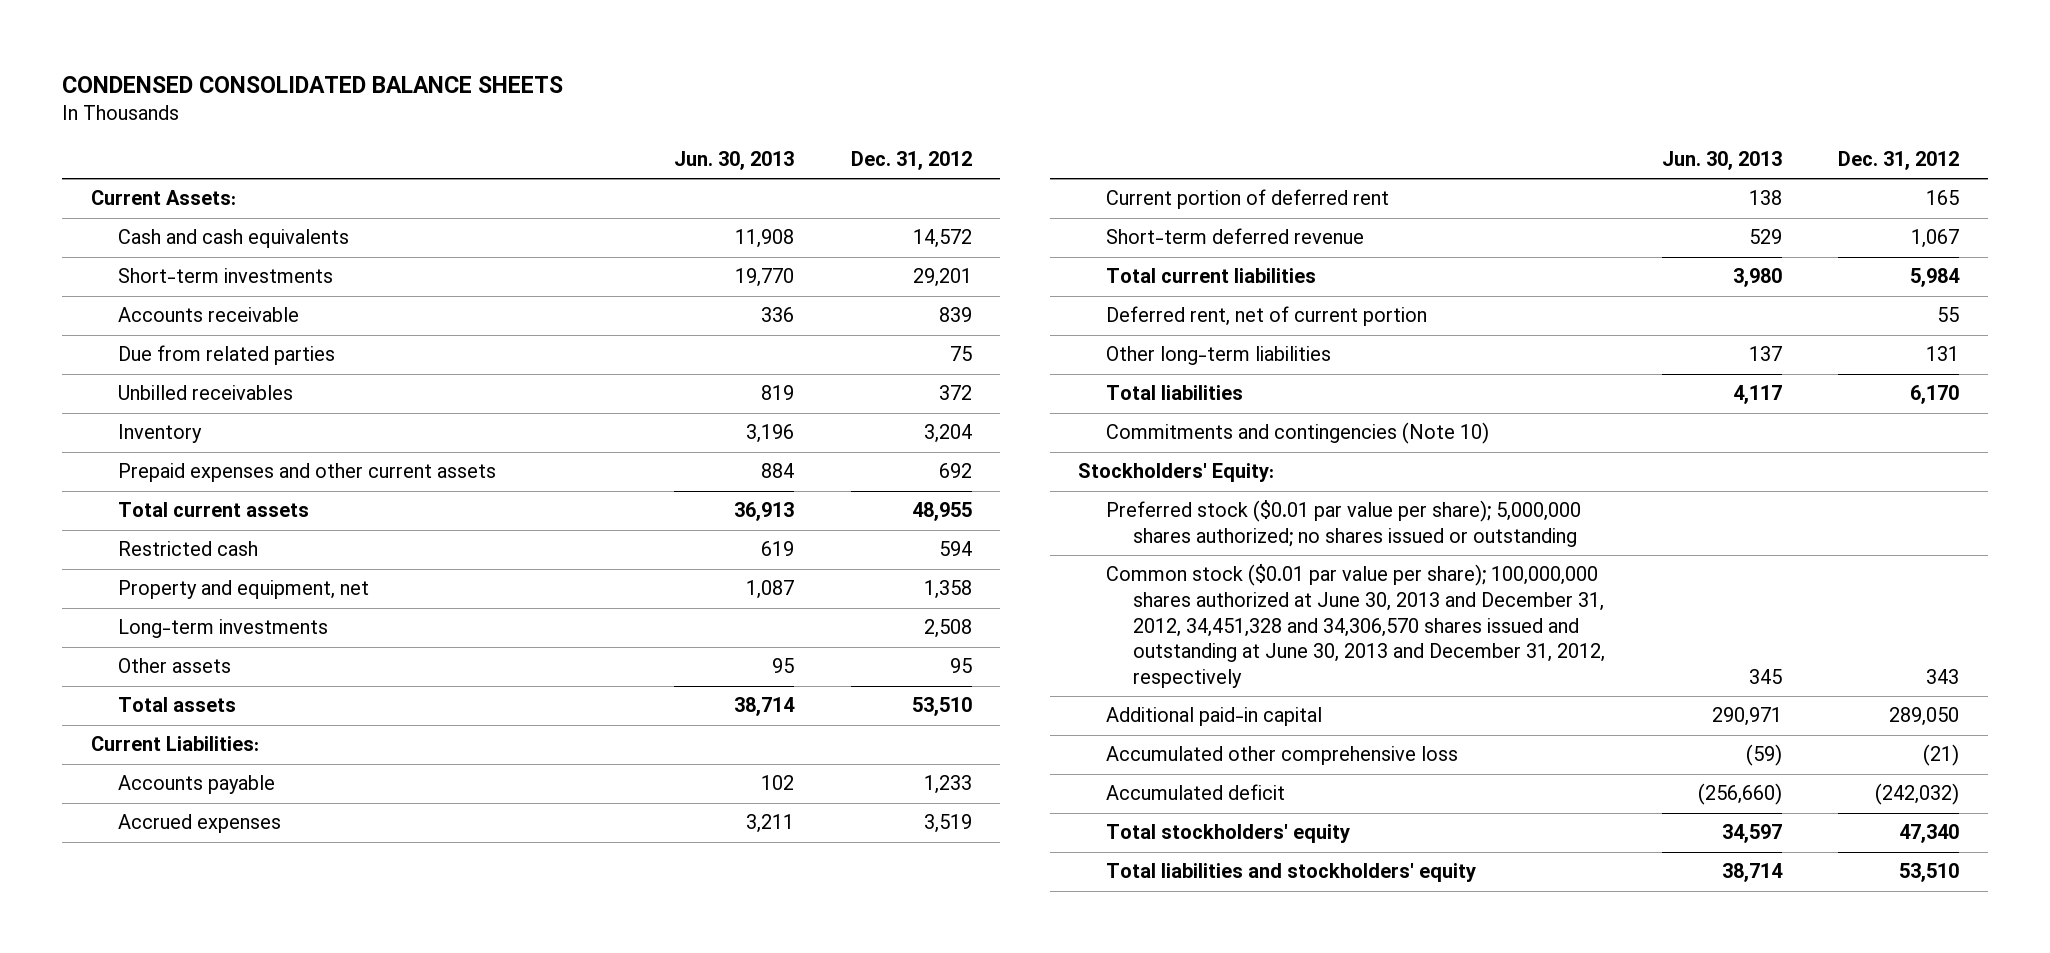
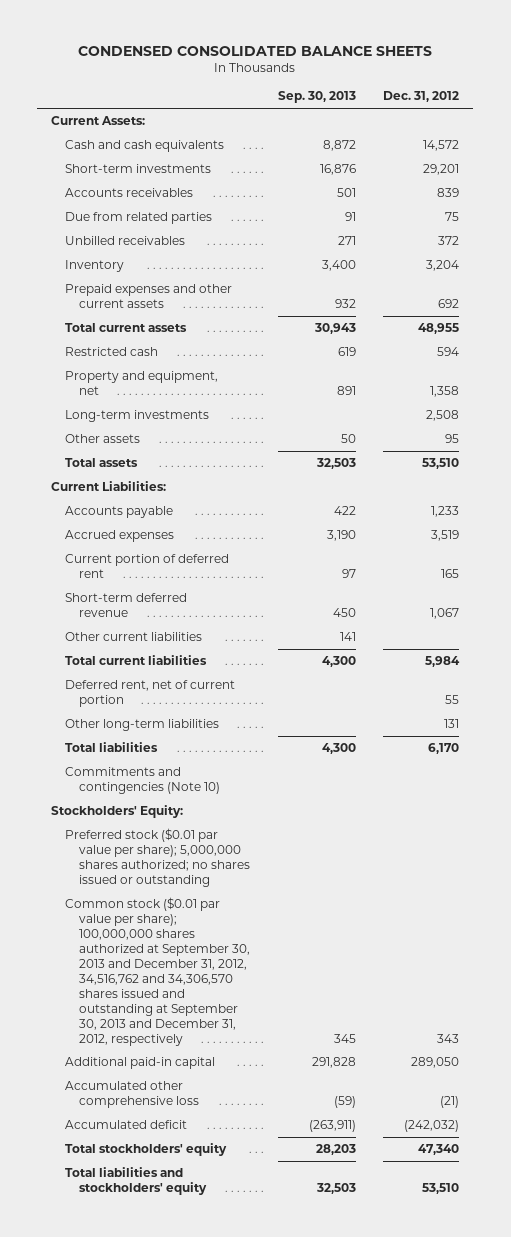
[674,150,795,170] Jun. 30, 2013 -> none
none -> [277,91,356,104] Sep. 30, 2013
[118,307,300,323] Accounts receivable -> [65,188,194,198] Accounts receivables
none -> [65,632,203,642] Other current liabilities
[1105,564,1606,688] Common stock ($0.01 par value per share); 100,000,000 shares authorized at June 30, 2013 and December 31, 2012, 34,451,328 and 34,306,570 shares issued and outstanding at June 30, 2013 and December 31, 2012, respectively -> [65,897,250,1046] Common stock ($0.01 par value per share); 100,000,000 shares authorized at September 30, 2013 and December 31, 2012, 34,516,762 and 34,306,570 shares issued and outstanding at September 30, 2013 and December 31, 2012, respectively

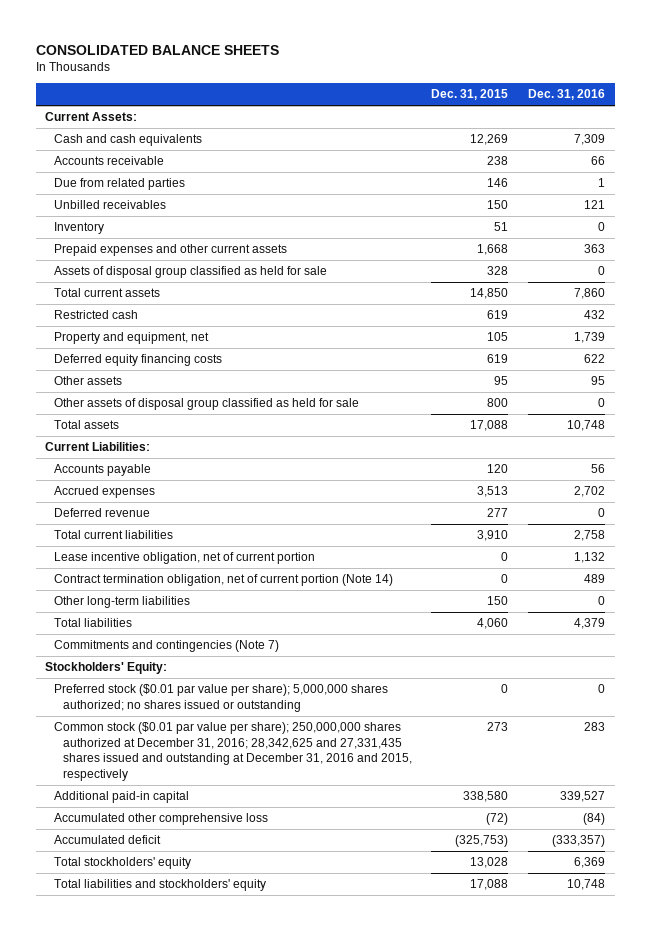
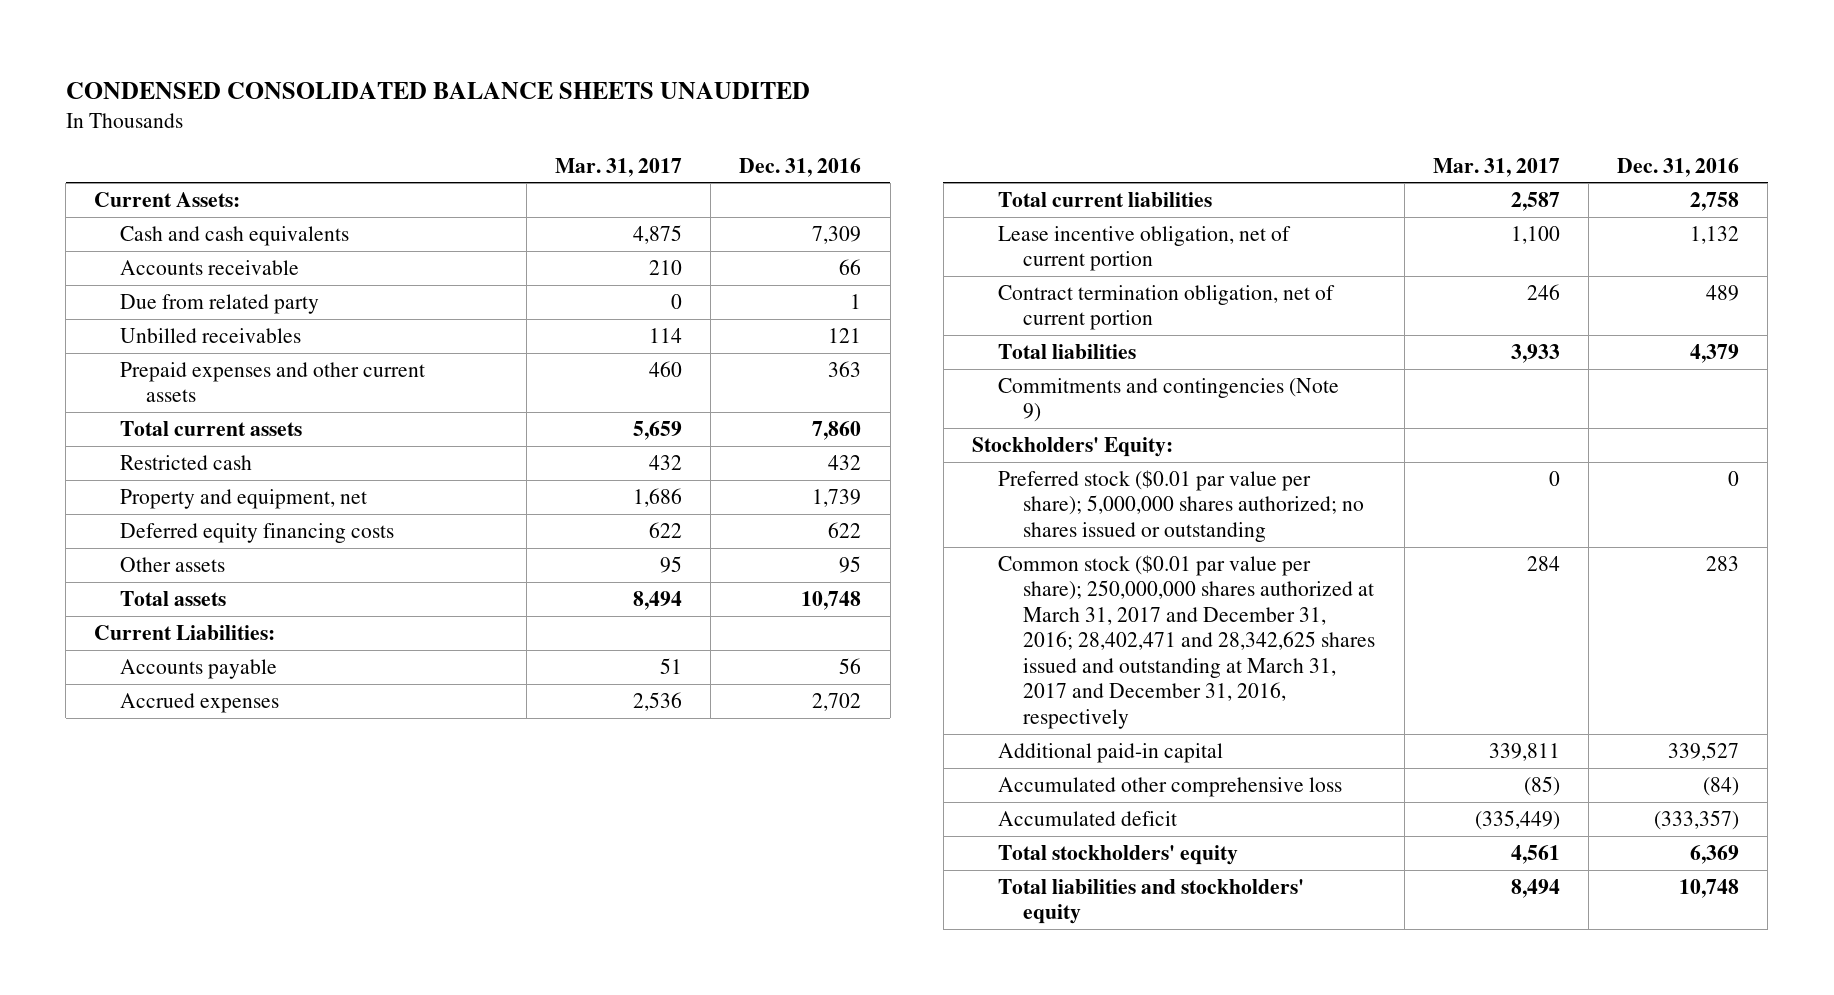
[35,44,279,55] CONSOLIDATED BALANCE SHEETS -> [65,81,810,99] CONDENSED CONSOLIDATED BALANCE SHEETS UNAUDITED
[431,89,509,101] Dec. 31, 2015 -> none
none -> [554,157,682,177] Mar. 31, 2017
[54,178,186,191] Due from related parties -> [119,293,319,314] Due from related party
[54,222,105,235] Inventory -> none
[54,266,328,279] Assets of disposal group classified as held for sale -> none
[54,398,360,411] Other assets of disposal group classified as held for sale -> none
[54,508,151,518] Deferred revenue -> none
[54,596,191,609] Other long-term liabilities -> none
[54,574,394,587] Contract termination obligation, net of current portion (Note 14) -> [997,284,1335,331] Contract termination obligation, net of current portion
[54,640,280,653] Commitments and contingencies (Note 7) -> [997,377,1339,423] Commitments and contingencies (Note 9)
[54,722,413,781] Common stock ($0.01 par value per share); 250,000,000 shares authorized at December 31, 2016; 28,342,625 and 27,331,435 shares issued and outstanding at December 31, 2016 and 2015, respectively -> [997,554,1376,729] Common stock ($0.01 par value per share); 250,000,000 shares authorized at March 31, 2017 and December 31, 2016; 28,402,471 and 28,342,625 shares issued and outstanding at March 31, 2017 and December 31, 2016, respectively

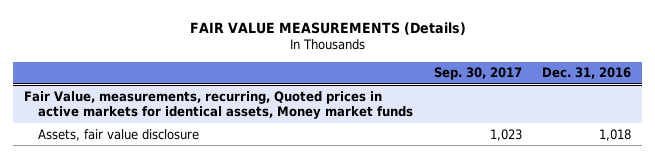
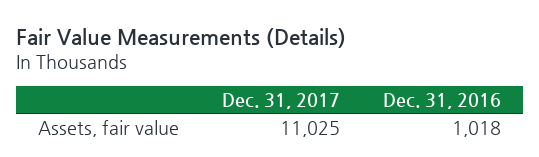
[189,21,466,35] FAIR VALUE MEASUREMENTS (Details) -> [16,28,347,49] Fair Value Measurements (Details)
[433,67,522,81] Sep. 30, 2017 -> none
none -> [222,92,341,109] Dec. 31, 2017
[23,90,414,120] Fair Value, measurements, recurring, Quoted prices in active markets for identical assets, Money market funds -> none
[38,128,200,141] Assets, fair value disclosure -> [37,119,179,137] Assets, fair value

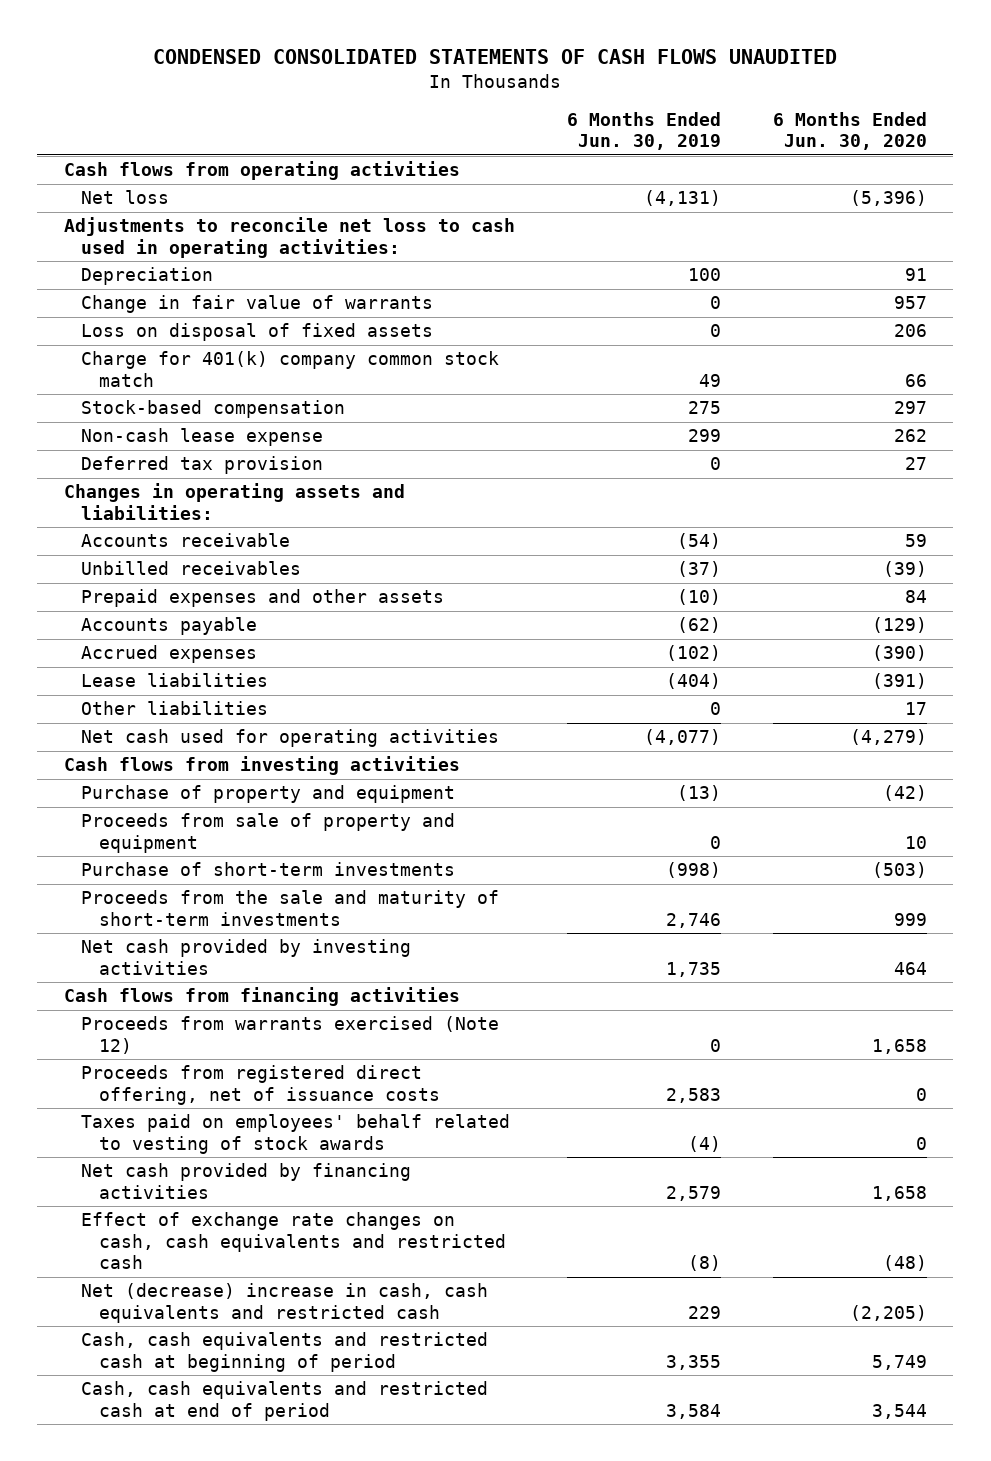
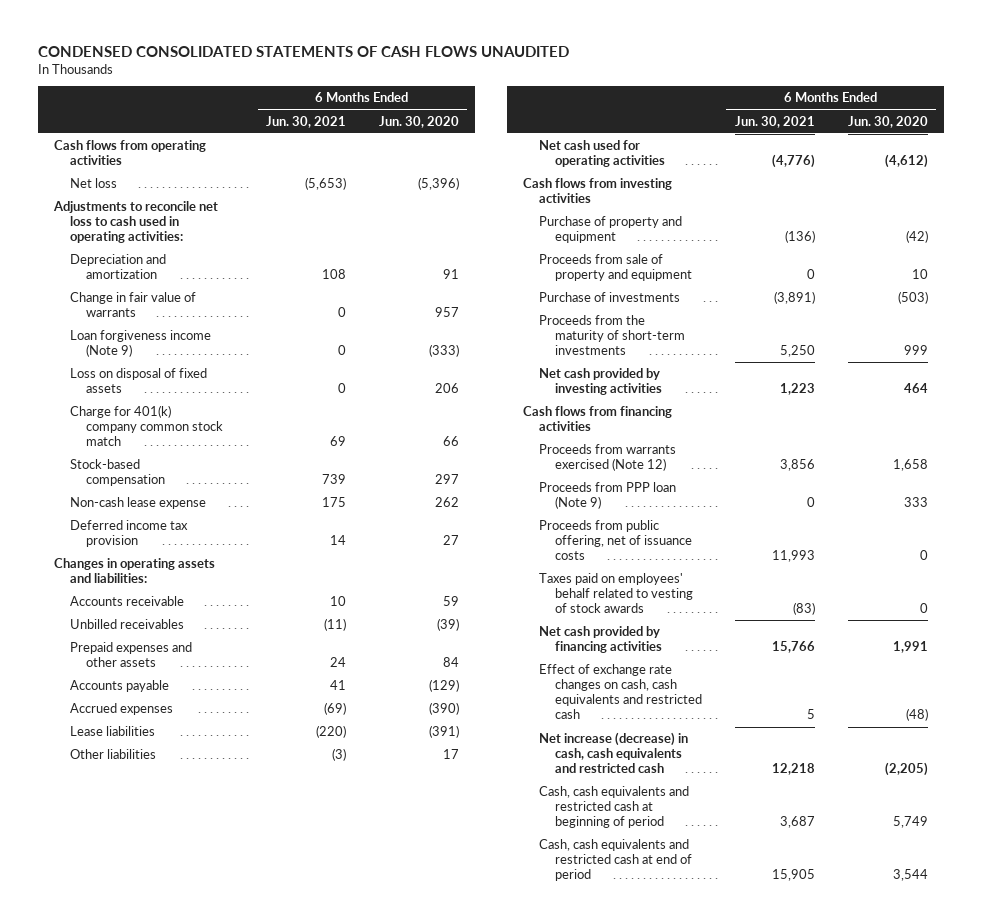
[566,111,721,151] 6 Months Ended Jun. 30, 2019 -> none
none -> [265,115,346,128] Jun. 30, 2021
[81,267,214,286] Depreciation -> [70,254,167,280] Depreciation and amortization
none -> [70,330,212,358] Loan forgiveness income (Note 9)
[81,456,324,475] Deferred tax provision -> [70,520,189,548] Deferred income tax provision
[850,729,928,746] (4,279) -> [884,154,928,169] (4,612)
[81,862,456,877] Purchase of short-term investments -> [538,292,680,303] Purchase of investments
[81,890,500,926] Proceeds from the sale and maturity of short-term investments -> [538,315,685,356] Proceeds from the maturity of short-term investments
none -> [538,482,676,510] Proceeds from PPP loan (Note 9)
[81,1065,441,1105] Proceeds from registered direct offering, net of issuance costs -> [538,520,692,561] Proceeds from public offering, net of issuance costs
[872,1185,928,1201] 1,658 -> [892,641,928,654] 1,991
[81,1283,489,1323] Net (decrease) increase in cash, cash equivalents and restricted cash -> [538,732,688,774] Net increase (decrease) in cash, cash equivalents and restricted cash

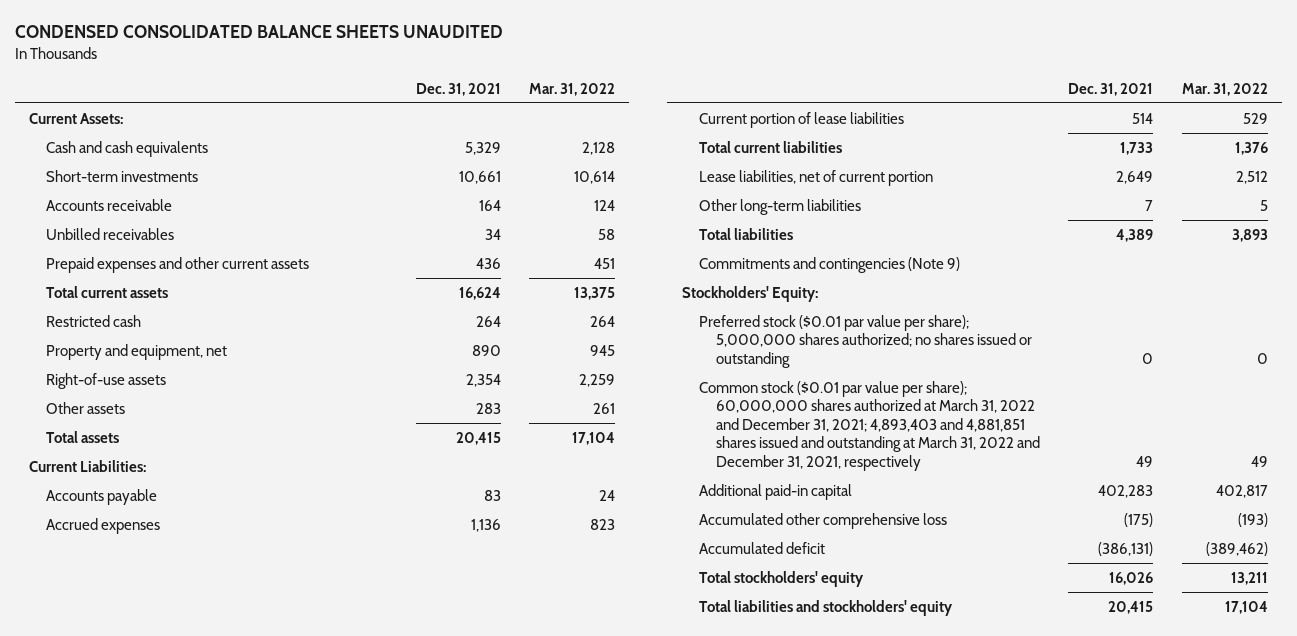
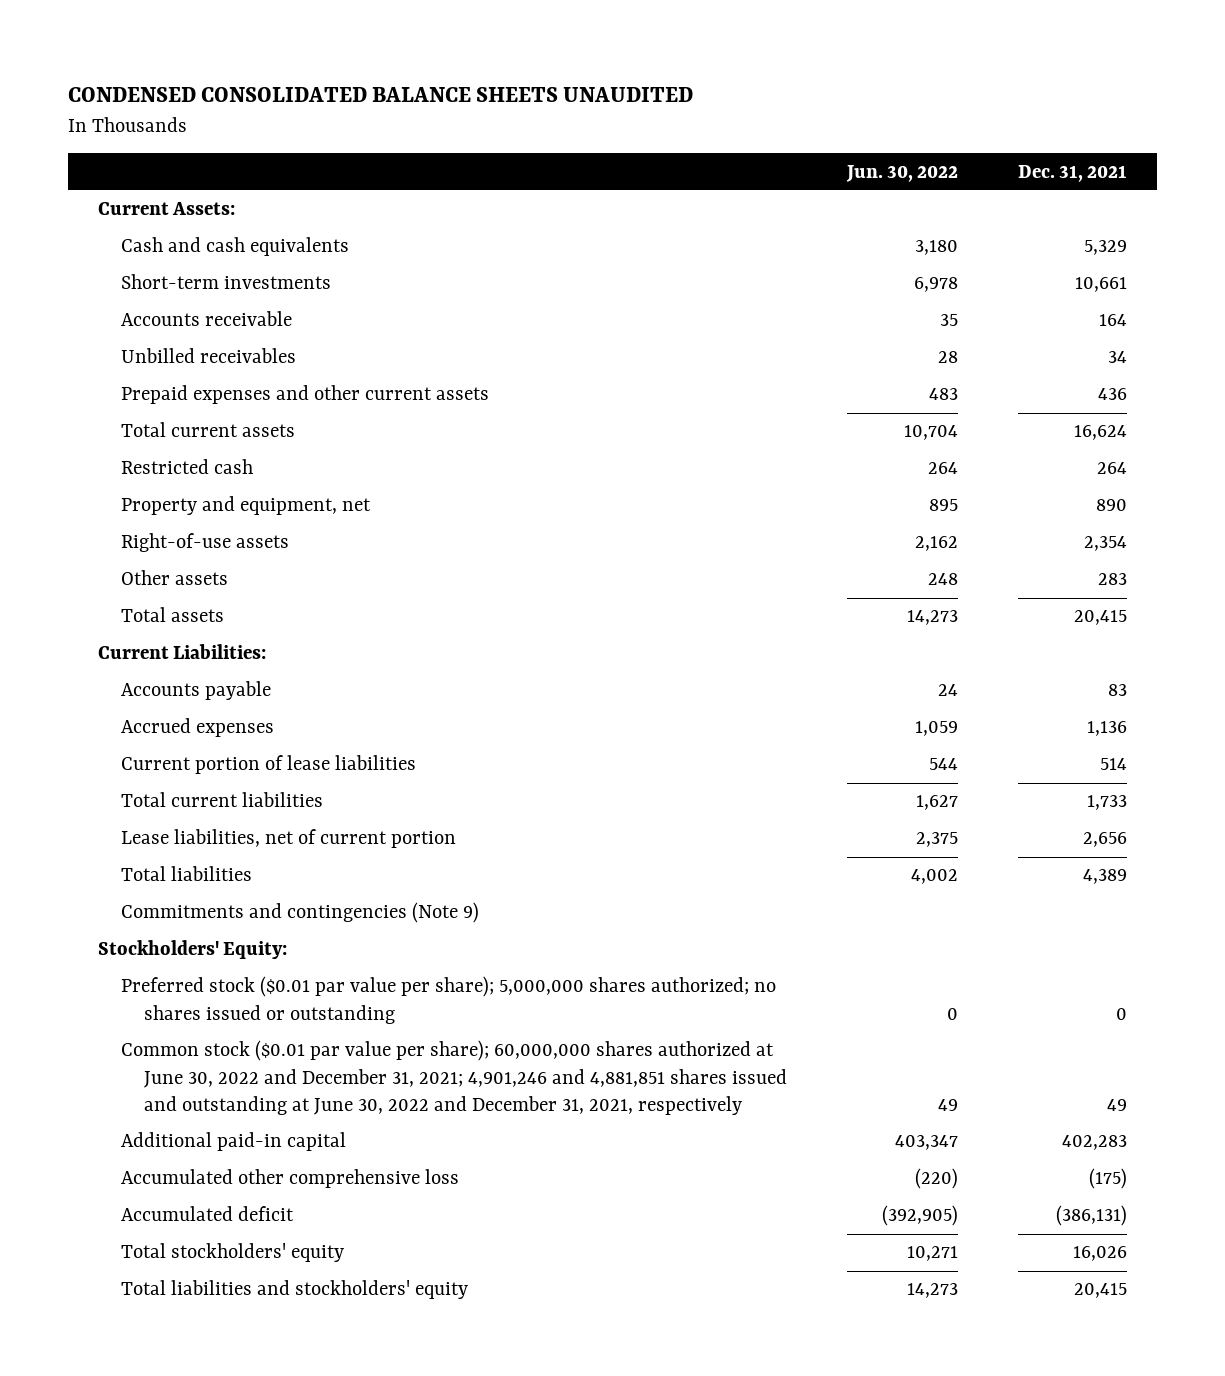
[529,82,616,96] Mar. 31, 2022 -> none
none -> [845,164,958,182] Jun. 30, 2022
[698,198,861,215] Other long-term liabilities -> none
[1116,170,1154,184] 2,649 -> [1082,832,1127,848] 2,656
[698,380,1040,471] Common stock ($0.01 par value per share); 60,000,000 shares authorized at March 31, 2022 and December 31, 2021; 4,893,403 and 4,881,851 shares issued and outstanding at March 31, 2022 and December 31, 2021, respectively -> [121,1040,787,1115] Common stock ($0.01 par value per share); 60,000,000 shares authorized at June 30, 2022 and December 31, 2021; 4,901,246 and 4,881,851 shares issued and outstanding at June 30, 2022 and December 31, 2021, respectively

